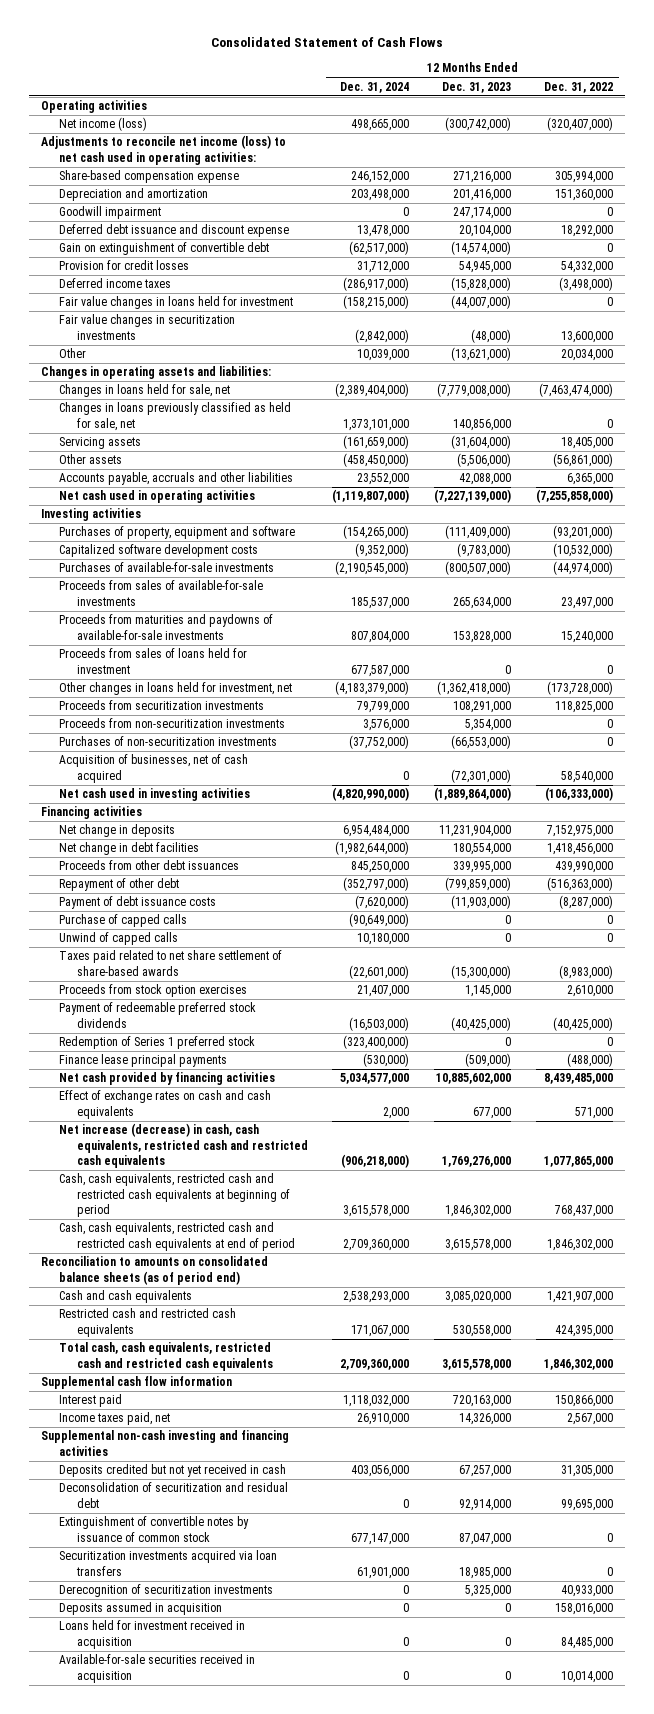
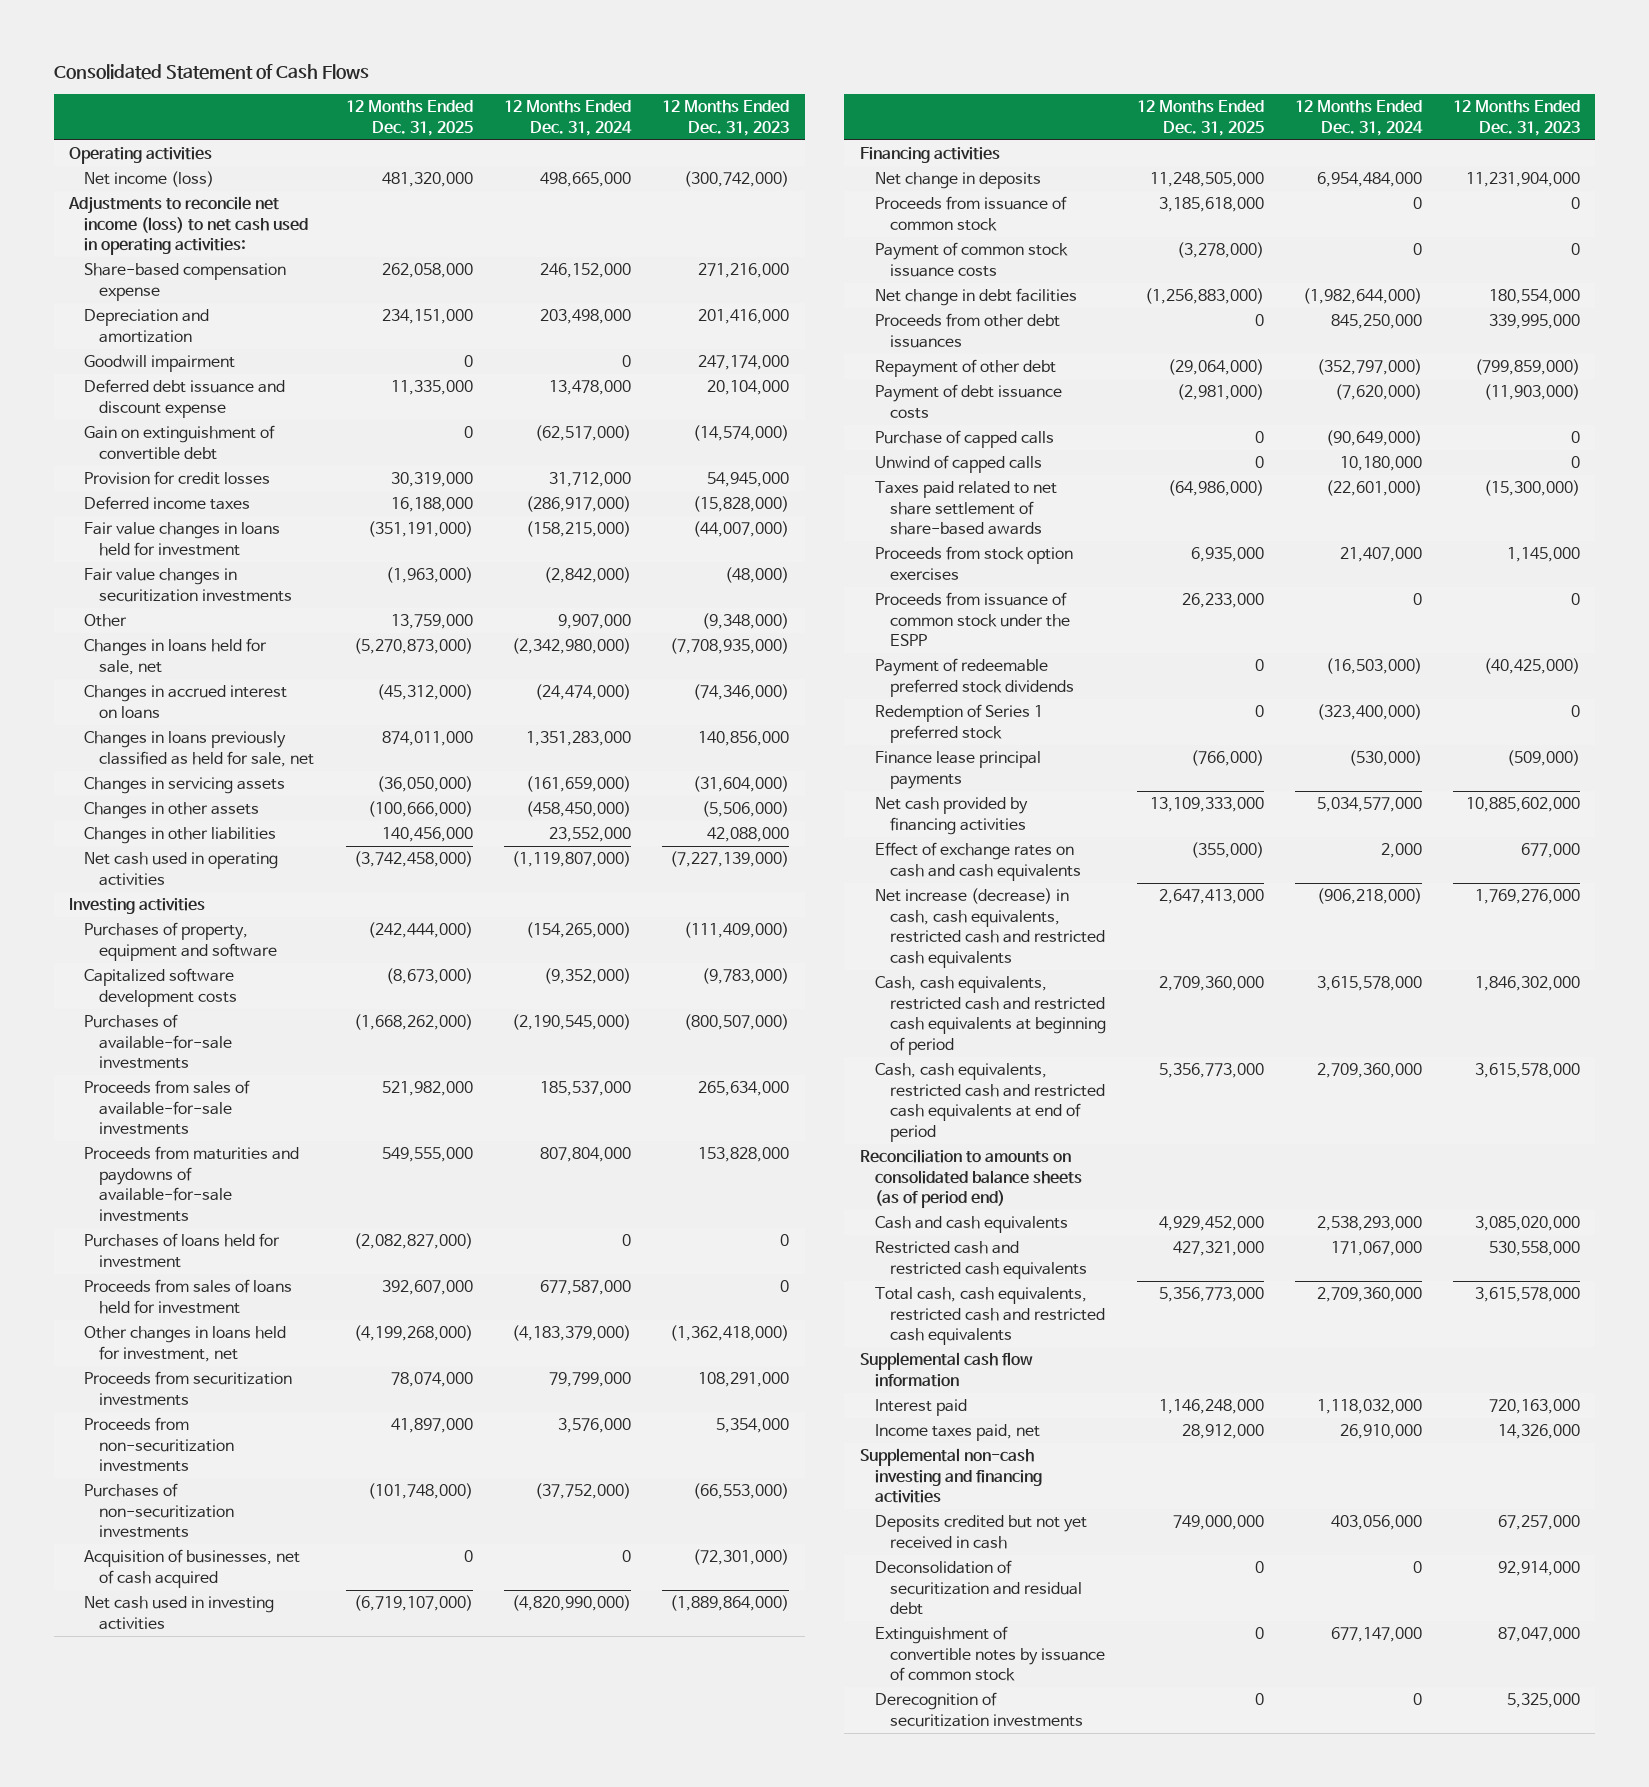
[543,81,613,93] Dec. 31, 2022 -> none
none -> [346,100,474,136] 12 Months Ended Dec. 31, 2025
[40,366,271,380] Changes in operating assets and liabilities: -> none
[357,349,410,362] 10,039,000 -> [558,614,632,630] 9,907,000
[451,347,512,362] (13,621,000) -> [702,613,790,630] (9,348,000)
[335,383,410,398] (2,389,404,000) -> [512,638,632,655] (2,342,980,000)
[437,383,512,398] (7,779,008,000) -> [670,638,790,655] (7,708,935,000)
none -> [84,685,288,719] Changes in accrued interest on loans
[343,418,410,431] 1,373,101,000 -> [526,731,632,747] 1,351,283,000
[58,437,141,450] Servicing assets -> [84,777,286,795] Changes in servicing assets
[58,454,122,465] Other assets -> [84,802,260,820] Changes in other assets
[58,472,293,486] Accounts payable, accruals and other liabilities -> [84,827,277,845] Changes in other liabilities
none -> [84,1233,281,1268] Purchases of loans held for investment
none -> [874,196,1067,231] Proceeds from issuance of common stock
none -> [874,242,1068,277] Payment of common stock issuance costs
none -> [874,592,1070,647] Proceeds from issuance of common stock under the ESPP
[58,1550,277,1576] Securitization investments acquired via loan transfers -> none
[58,1602,222,1616] Deposits assumed in acquisition -> none
[58,1620,245,1649] Loans held for investment received in acquisition -> none
[58,1654,255,1683] Available-for-sale securities received in acquisition -> none

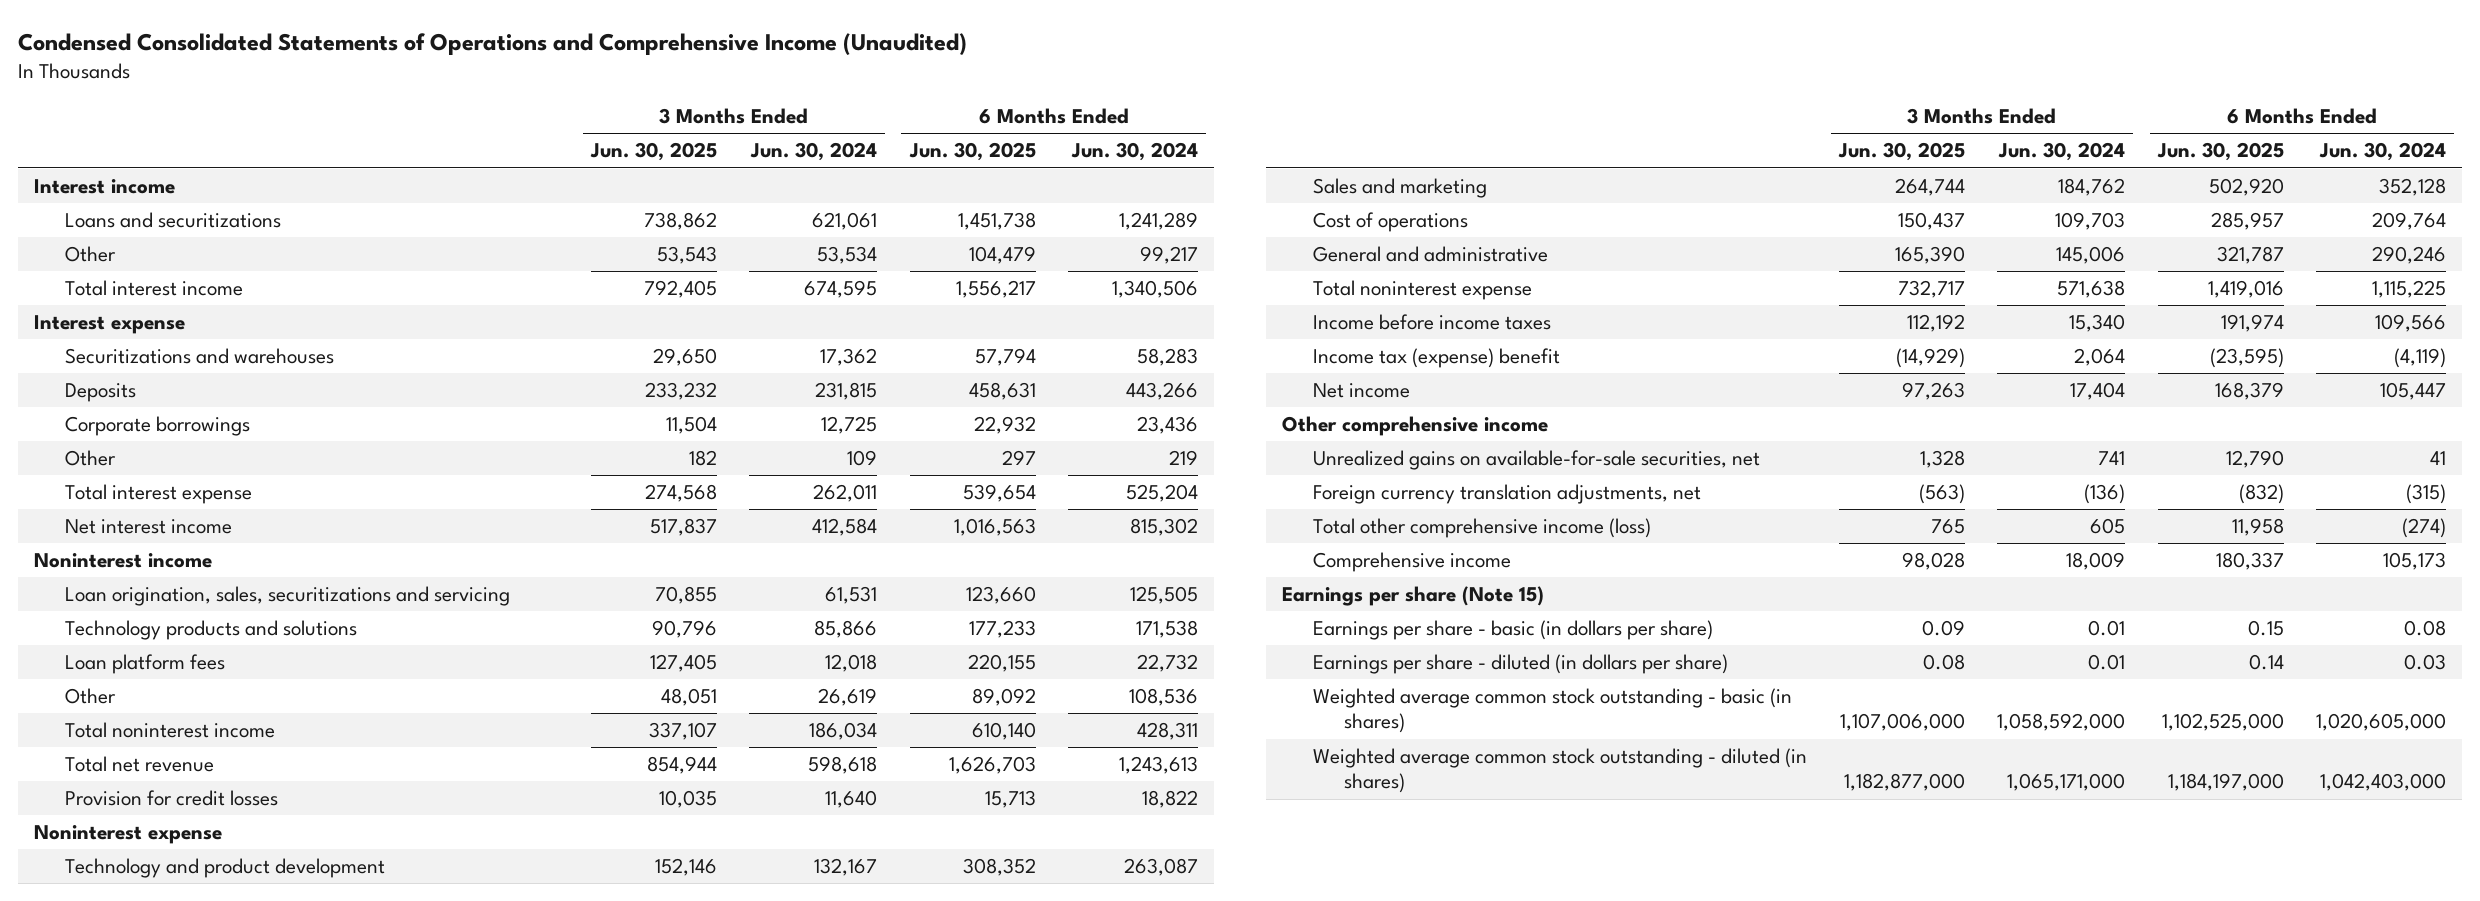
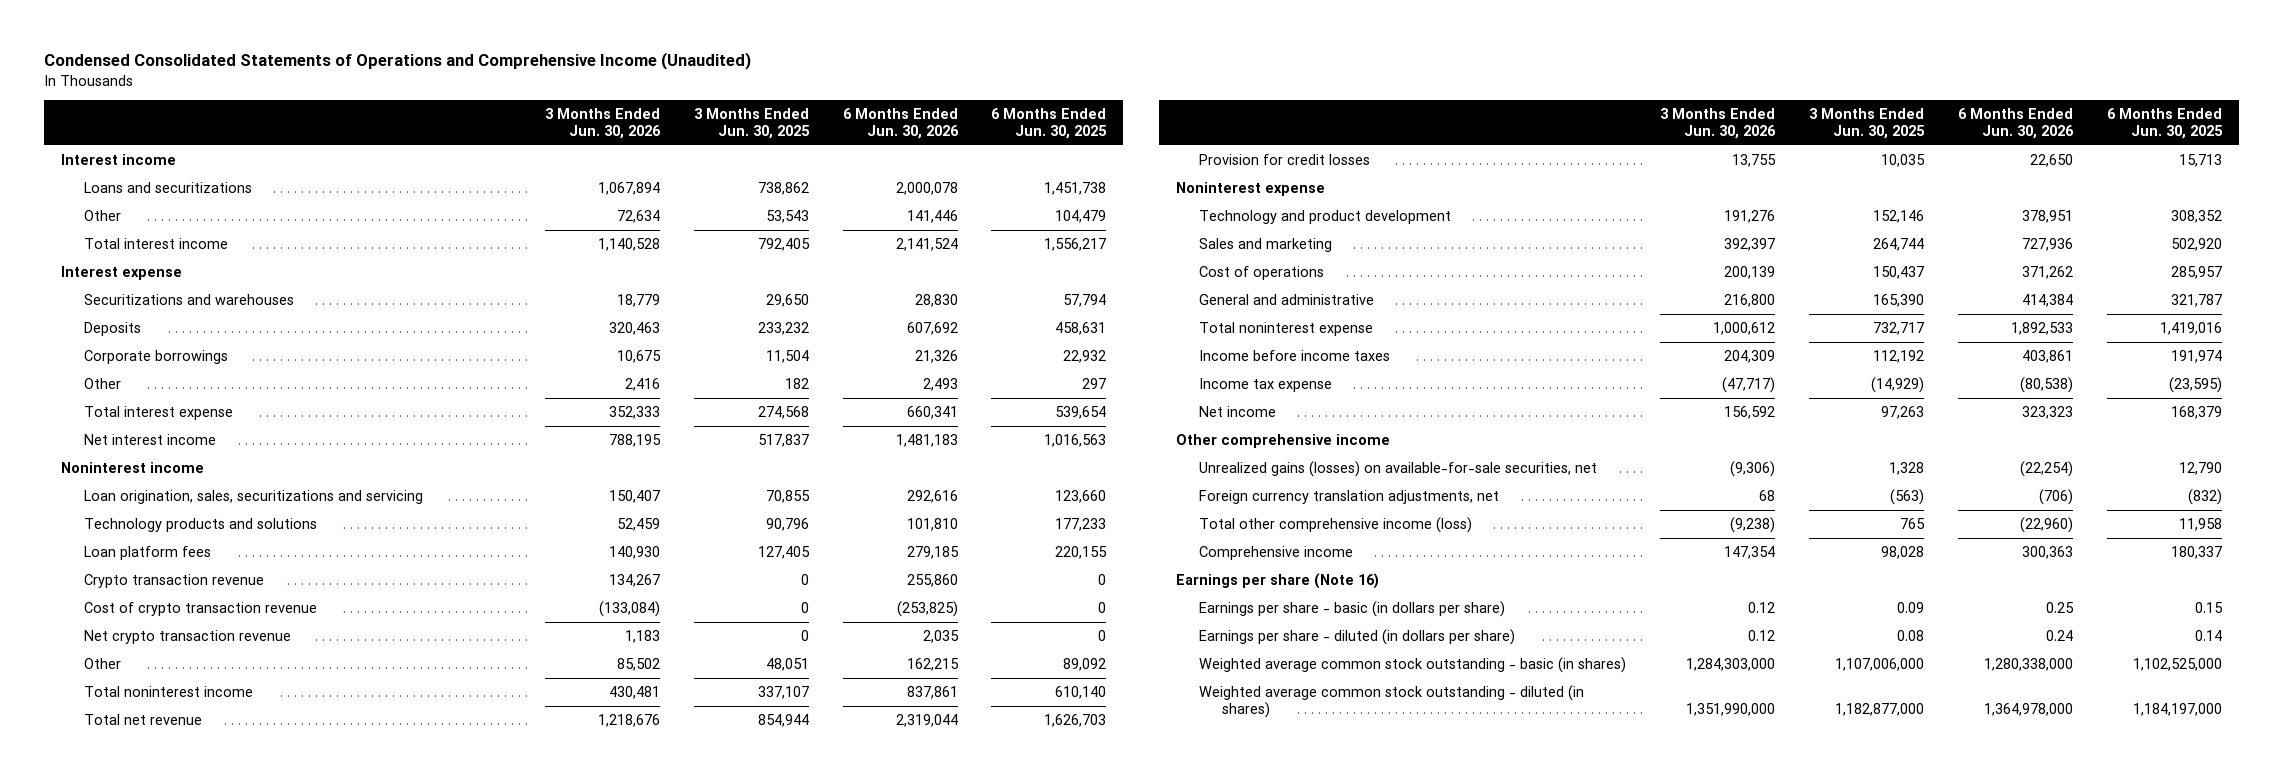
[750,142,878,162] Jun. 30, 2024 -> none
[1070,142,1198,162] Jun. 30, 2024 -> none
none -> [544,107,661,139] 3 Months Ended Jun. 30, 2026
none -> [842,107,959,139] 6 Months Ended Jun. 30, 2026
none -> [83,573,264,588] Crypto transaction revenue
none -> [83,601,317,616] Cost of crypto transaction revenue
none -> [83,629,291,644] Net crypto transaction revenue
[1313,348,1561,369] Income tax (expense) benefit -> [1199,377,1333,392] Income tax expense
[1313,450,1761,471] Unrealized gains on available-for-sale securities, net -> [1199,460,1598,477] Unrealized gains (losses) on available-for-sale securities, net
[1281,586,1544,607] Earnings per share (Note 15) -> [1176,572,1380,589] Earnings per share (Note 16)

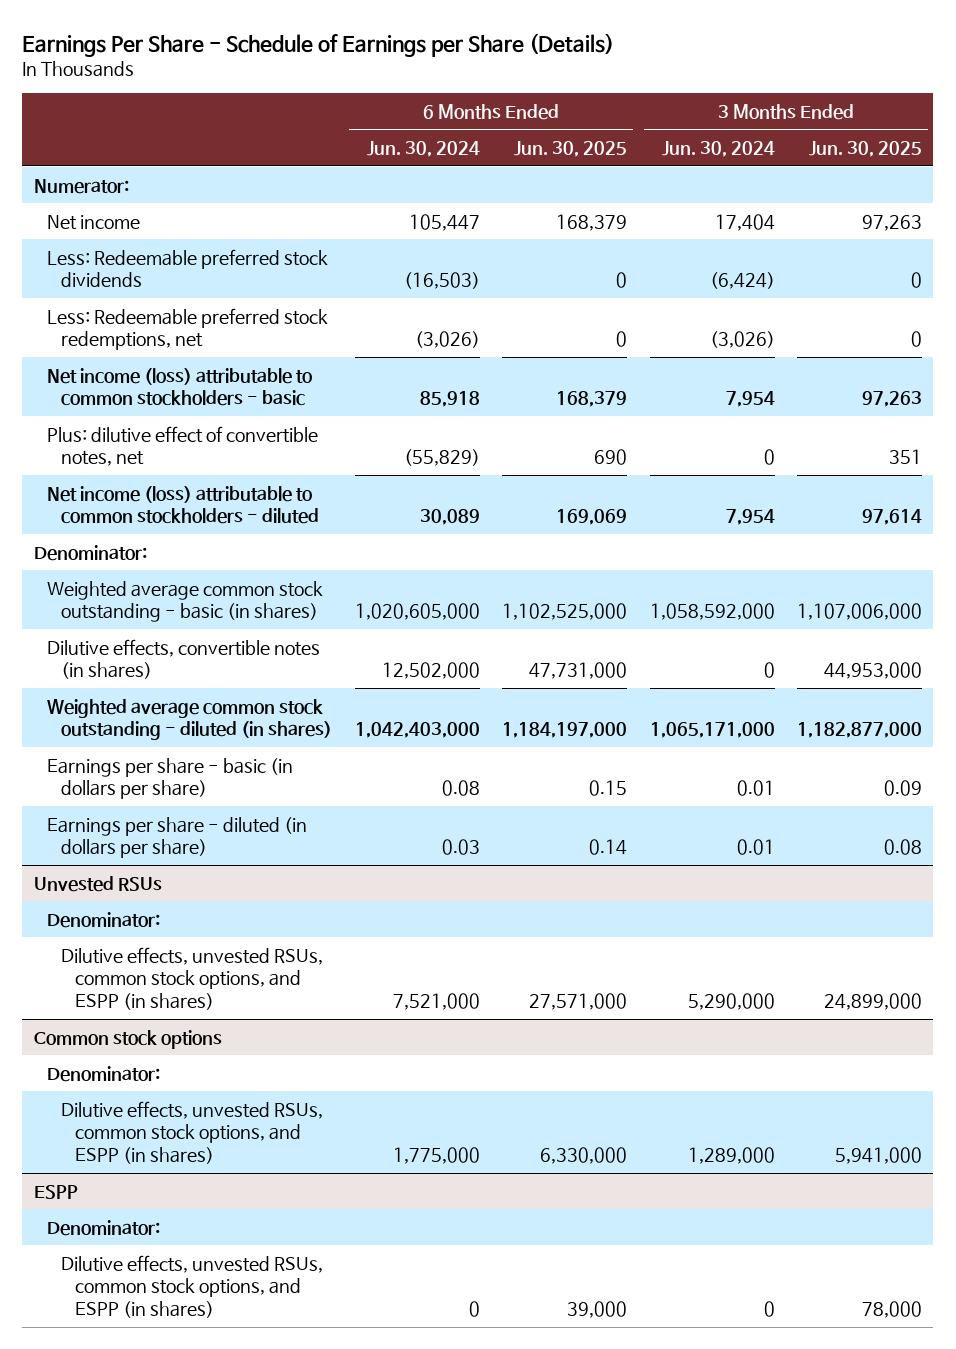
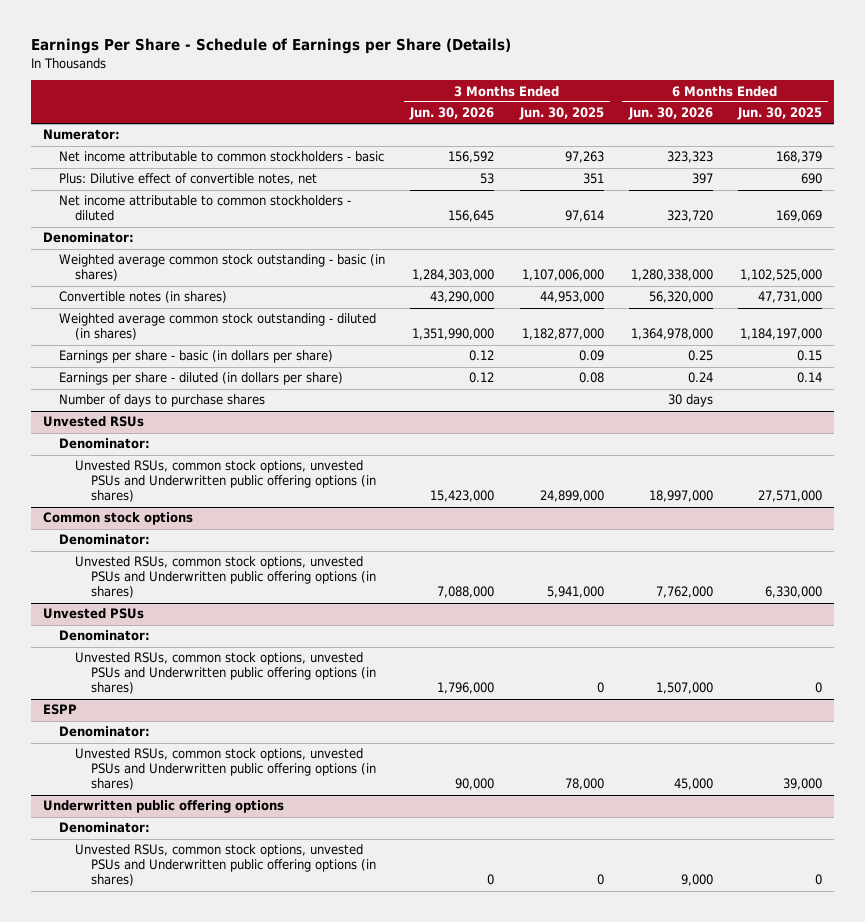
[366,141,480,158] Jun. 30, 2024 -> none
[661,141,775,158] Jun. 30, 2024 -> none
none -> [409,107,495,121] Jun. 30, 2026
none -> [627,107,713,121] Jun. 30, 2026
[47,214,141,230] Net income -> none
[47,248,329,288] Less: Redeemable preferred stock dividends -> none
[47,307,329,351] Less: Redeemable preferred stock redemptions, net -> none
[47,367,313,407] Net income (loss) attributable to common stockholders - basic -> [59,151,385,163] Net income attributable to common stockholders - basic
[47,425,319,467] Plus: dilutive effect of convertible notes, net -> [59,173,318,186] Plus: Dilutive effect of convertible notes, net
[47,485,320,525] Net income (loss) attributable to common stockholders - diluted -> [59,195,352,222] Net income attributable to common stockholders - diluted
[47,638,321,680] Dilutive effects, convertible notes (in shares) -> [59,291,228,304] Convertible notes (in shares)
none -> [59,394,266,408] Number of days to purchase shares
[61,946,324,1011] Dilutive effects, unvested RSUs, common stock options, and ESPP (in shares) -> [75,460,377,503] Unvested RSUs, common stock options, unvested PSUs and Underwritten public offering options (in shares)
[61,1100,324,1165] Dilutive effects, unvested RSUs, common stock options, and ESPP (in shares) -> [75,556,377,599] Unvested RSUs, common stock options, unvested PSUs and Underwritten public offering options (in shares)
none -> [43,608,145,620] Unvested PSUs
none -> [59,630,151,642] Denominator:
none -> [75,652,377,695] Unvested RSUs, common stock options, unvested PSUs and Underwritten public offering options (in shares)
[61,1254,324,1319] Dilutive effects, unvested RSUs, common stock options, and ESPP (in shares) -> [75,748,377,791] Unvested RSUs, common stock options, unvested PSUs and Underwritten public offering options (in shares)
none -> [43,800,285,814] Underwritten public offering options
none -> [59,822,151,834] Denominator:
none -> [75,844,377,887] Unvested RSUs, common stock options, unvested PSUs and Underwritten public offering options (in shares)

